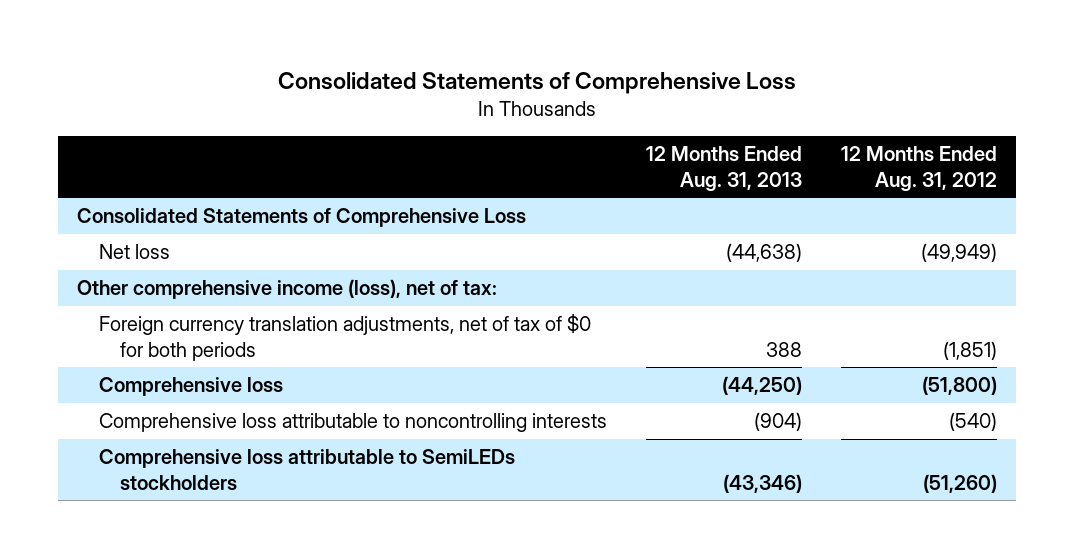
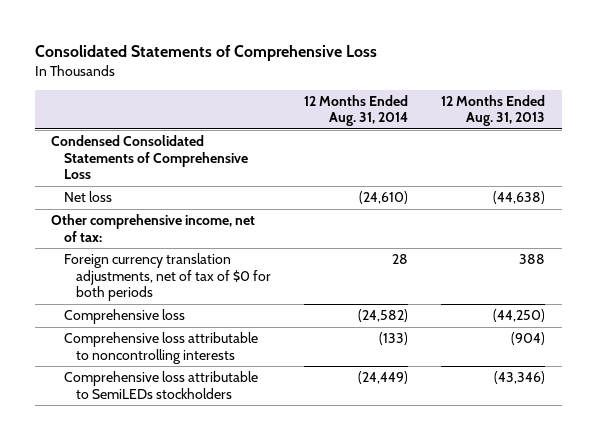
[840,146,997,191] 12 Months Ended Aug. 31, 2012 -> none
none -> [303,95,408,127] 12 Months Ended Aug. 31, 2014
[77,208,527,228] Consolidated Statements of Comprehensive Loss -> [51,135,248,180] Condensed Consolidated Statements of Comprehensive Loss
[77,279,498,300] Other comprehensive income (loss), net of tax: -> [51,214,256,242] Other comprehensive income, net of tax:

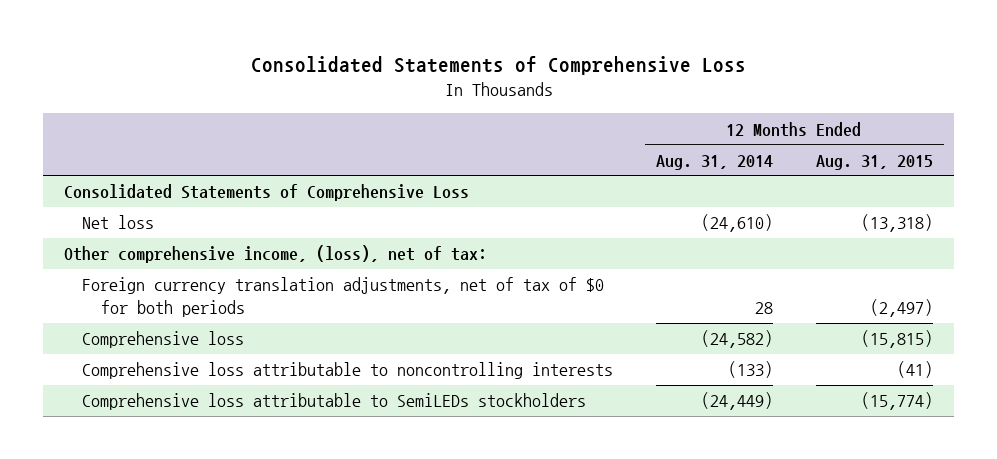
[441,95,546,127] 12 Months Ended Aug. 31, 2013 -> none
none -> [815,154,933,170] Aug. 31, 2015
[51,135,248,180] Condensed Consolidated Statements of Comprehensive Loss -> [64,184,470,202] Consolidated Statements of Comprehensive Loss
[51,214,256,242] Other comprehensive income, net of tax: -> [64,245,488,264] Other comprehensive income, (loss), net of tax:

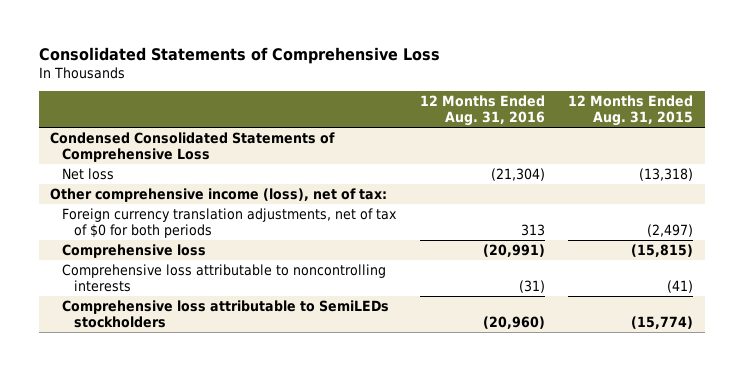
[656,154,774,170] Aug. 31, 2014 -> none
none -> [419,95,545,127] 12 Months Ended Aug. 31, 2016
[64,184,470,202] Consolidated Statements of Comprehensive Loss -> [50,131,336,163] Condensed Consolidated Statements of Comprehensive Loss
[64,245,488,264] Other comprehensive income, (loss), net of tax: -> [50,187,388,202] Other comprehensive income (loss), net of tax:

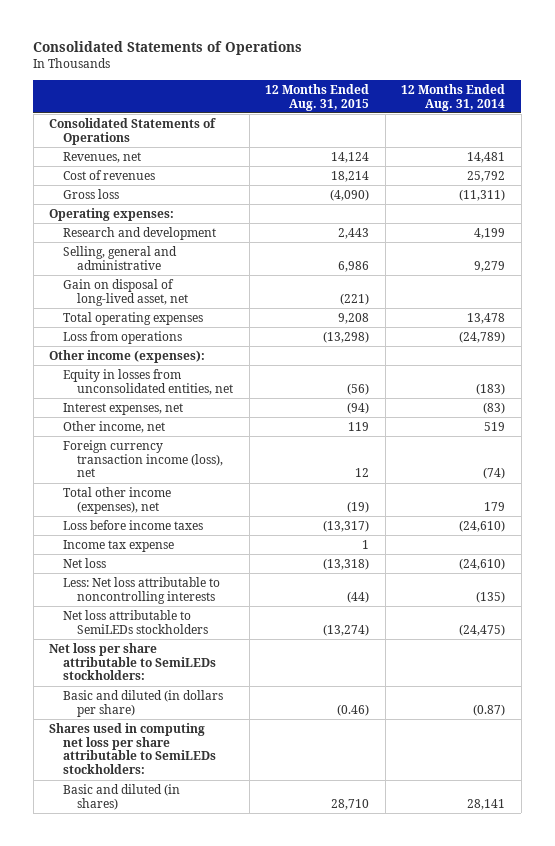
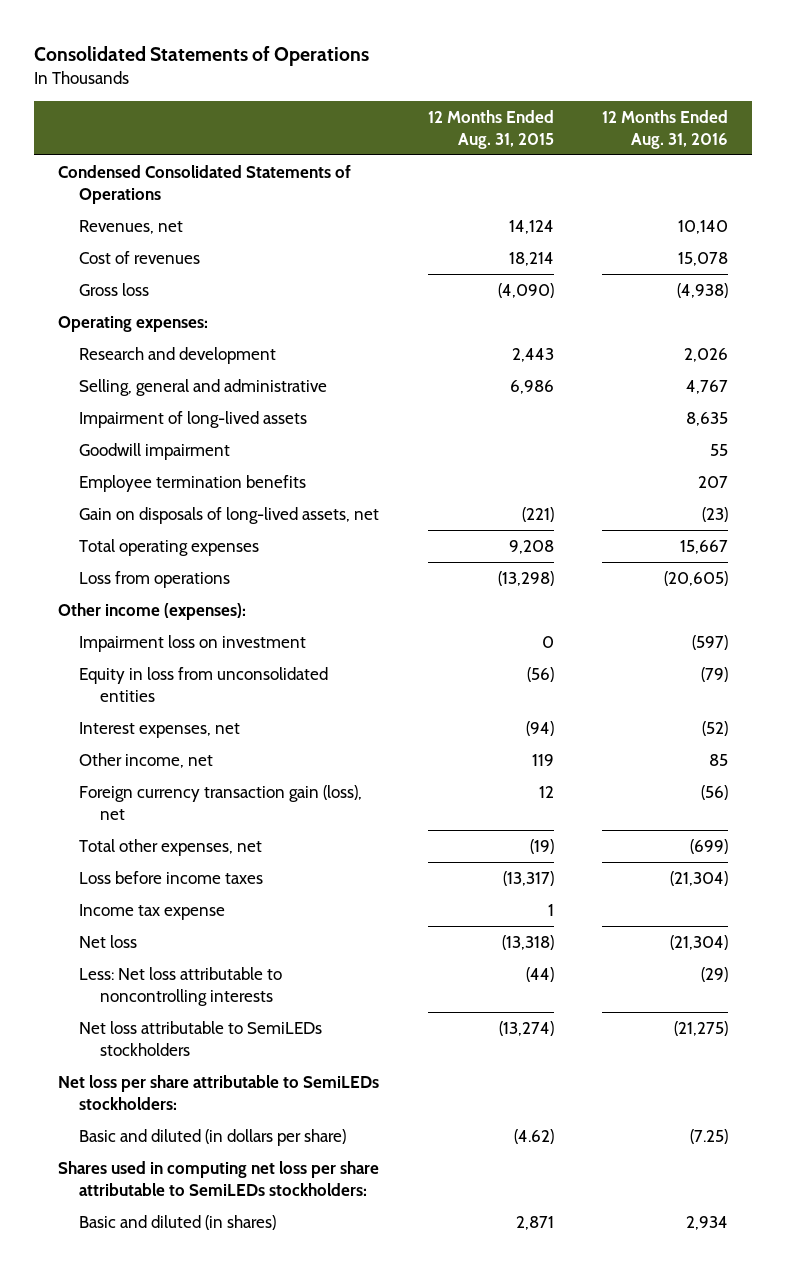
[401,83,506,111] 12 Months Ended Aug. 31, 2014 -> none
none -> [601,109,728,149] 12 Months Ended Aug. 31, 2016
[49,117,217,145] Consolidated Statements of Operations -> [58,165,352,205] Condensed Consolidated Statements of Operations
none -> [79,411,308,429] Impairment of long-lived assets
none -> [79,443,231,461] Goodwill impairment
none -> [79,475,307,493] Employee termination benefits
[63,278,189,306] Gain on disposal of long-lived asset, net -> [79,507,380,525] Gain on disposals of long-lived assets, net
none -> [79,635,307,653] Impairment loss on investment
[63,368,234,395] Equity in losses from unconsolidated entities, net -> [79,667,329,703] Equity in loss from unconsolidated entities
[63,439,224,478] Foreign currency transaction income (loss), net -> [79,785,363,821] Foreign currency transaction gain (loss), net
[63,486,172,514] Total other income (expenses), net -> [79,839,263,857] Total other expenses, net
[337,703,370,716] (0.46) -> [513,1129,554,1145] (4.62)
[331,798,370,810] 28,710 -> [515,1216,554,1231] 2,871

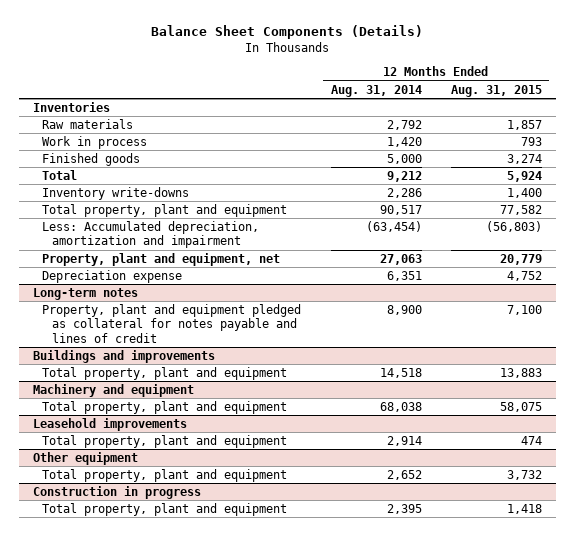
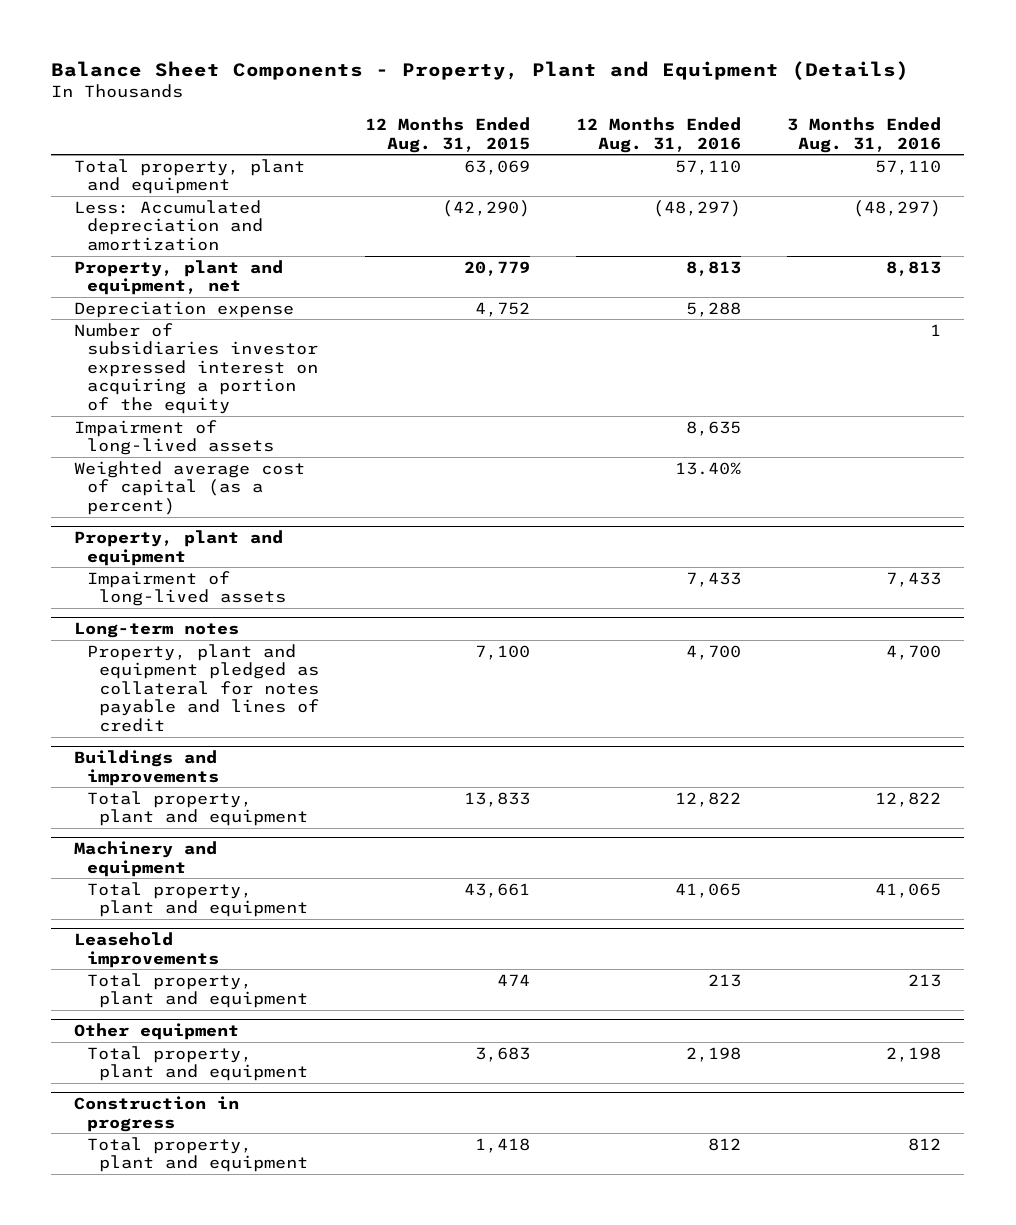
[151,25,424,40] Balance Sheet Components (Details) -> [51,61,910,81] Balance Sheet Components - Property, Plant and Equipment (Details)
[330,84,422,97] Aug. 31, 2014 -> none
none -> [576,117,742,153] 12 Months Ended Aug. 31, 2016
none -> [787,117,942,153] 3 Months Ended Aug. 31, 2016
[33,101,111,112] Inventories -> none
[42,118,134,129] Raw materials -> none
[42,135,148,149] Work in process -> none
[42,152,141,166] Finished goods -> none
[42,169,78,180] Total -> none
[42,186,190,200] Inventory write-downs -> none
[499,204,542,215] 77,582 -> [464,159,531,175] 63,069
[42,220,260,249] Less: Accumulated depreciation, amortization and impairment -> [74,199,263,251] Less: Accumulated depreciation and amortization
[485,220,542,232] (56,803) -> [442,199,531,217] (42,290)
none -> [74,322,318,414] Number of subsidiaries investor expressed interest on acquiring a portion of the equity
none -> [74,419,274,456] Impairment of long-lived assets
none -> [74,460,306,515] Weighted average cost of capital (as a percent)
none -> [74,530,284,566] Property, plant and equipment
none -> [86,570,287,607] Impairment of long-lived assets
[499,367,542,378] 13,883 -> [464,791,531,807] 13,833
[499,401,542,412] 58,075 -> [464,882,531,898] 43,661
[506,469,542,480] 3,732 -> [475,1046,531,1062] 3,683

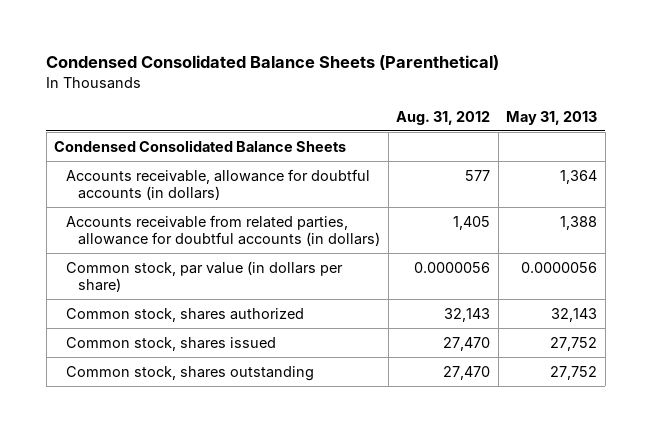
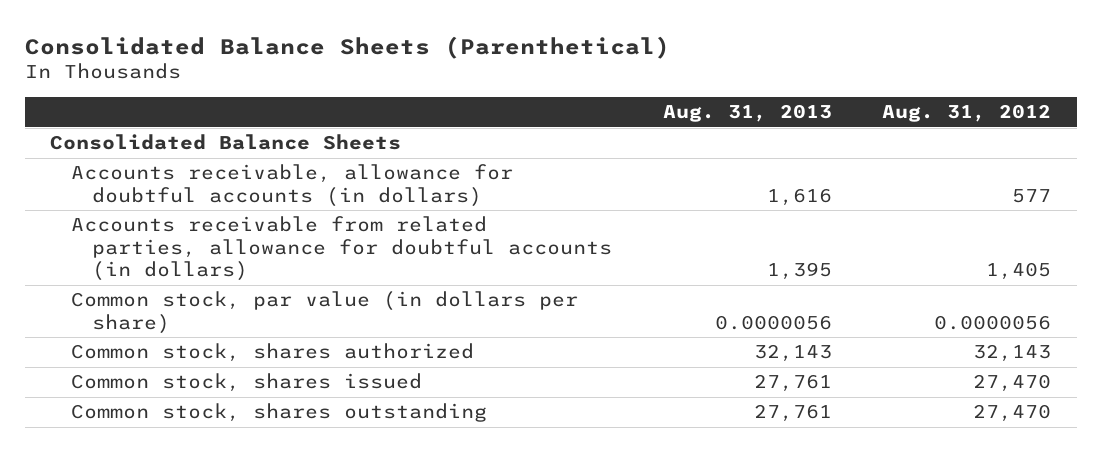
[46,55,500,71] Condensed Consolidated Balance Sheets (Parenthetical) -> [25,35,671,59] Consolidated Balance Sheets (Parenthetical)
[506,110,598,125] May 31, 2013 -> none
none -> [662,104,832,123] Aug. 31, 2013
[54,139,347,152] Condensed Consolidated Balance Sheets -> [50,134,402,151] Consolidated Balance Sheets

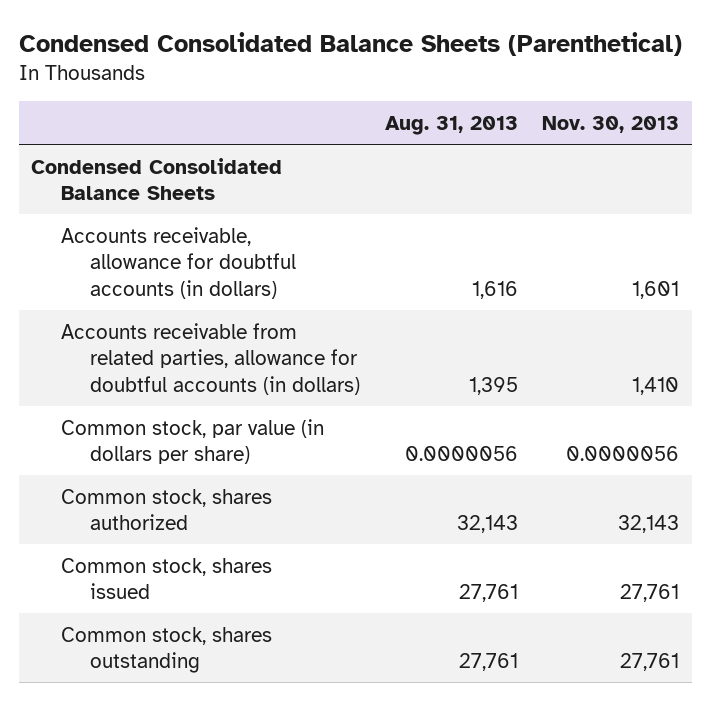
[25,35,671,59] Consolidated Balance Sheets (Parenthetical) -> [18,31,682,56] Condensed Consolidated Balance Sheets (Parenthetical)
[882,104,1052,123] Aug. 31, 2012 -> none
none -> [542,115,680,133] Nov. 30, 2013
[50,134,402,151] Consolidated Balance Sheets -> [31,157,283,201] Condensed Consolidated Balance Sheets

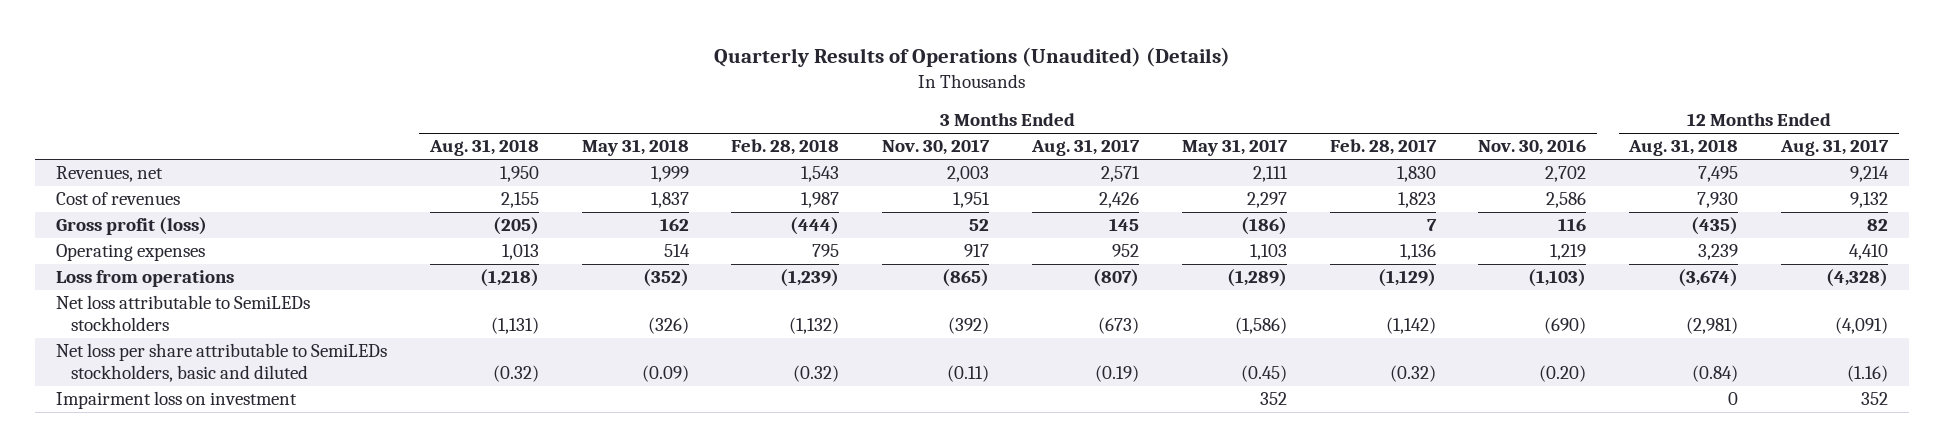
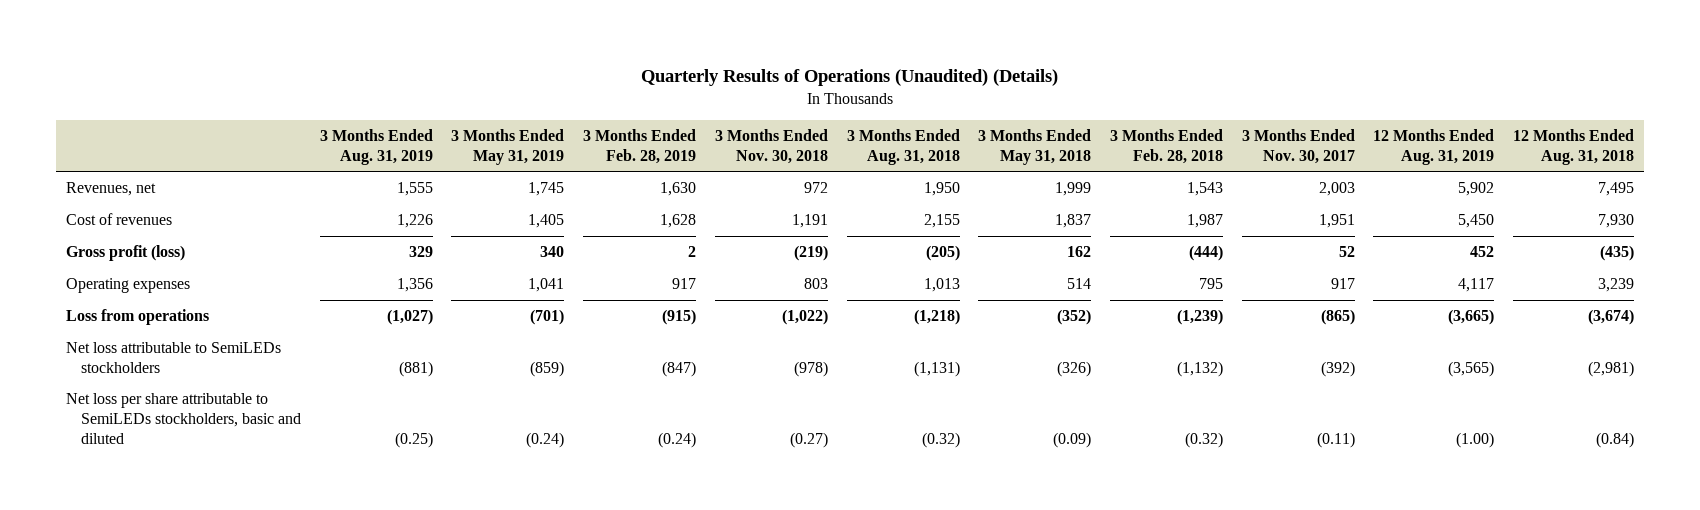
[1031,139,1141,157] Aug. 31, 2017 -> none
[1181,139,1288,157] May 31, 2017 -> none
[1329,139,1437,156] Feb. 28, 2017 -> none
[1478,139,1587,156] Nov. 30, 2016 -> none
[1779,139,1889,157] Aug. 31, 2017 -> none
none -> [319,128,433,165] 3 Months Ended Aug. 31, 2019
none -> [451,128,565,165] 3 Months Ended May 31, 2019
none -> [583,128,697,164] 3 Months Ended Feb. 28, 2019
none -> [714,128,828,164] 3 Months Ended Nov. 30, 2018
none -> [1373,128,1495,165] 12 Months Ended Aug. 31, 2019
[56,391,298,410] Impairment loss on investment -> none

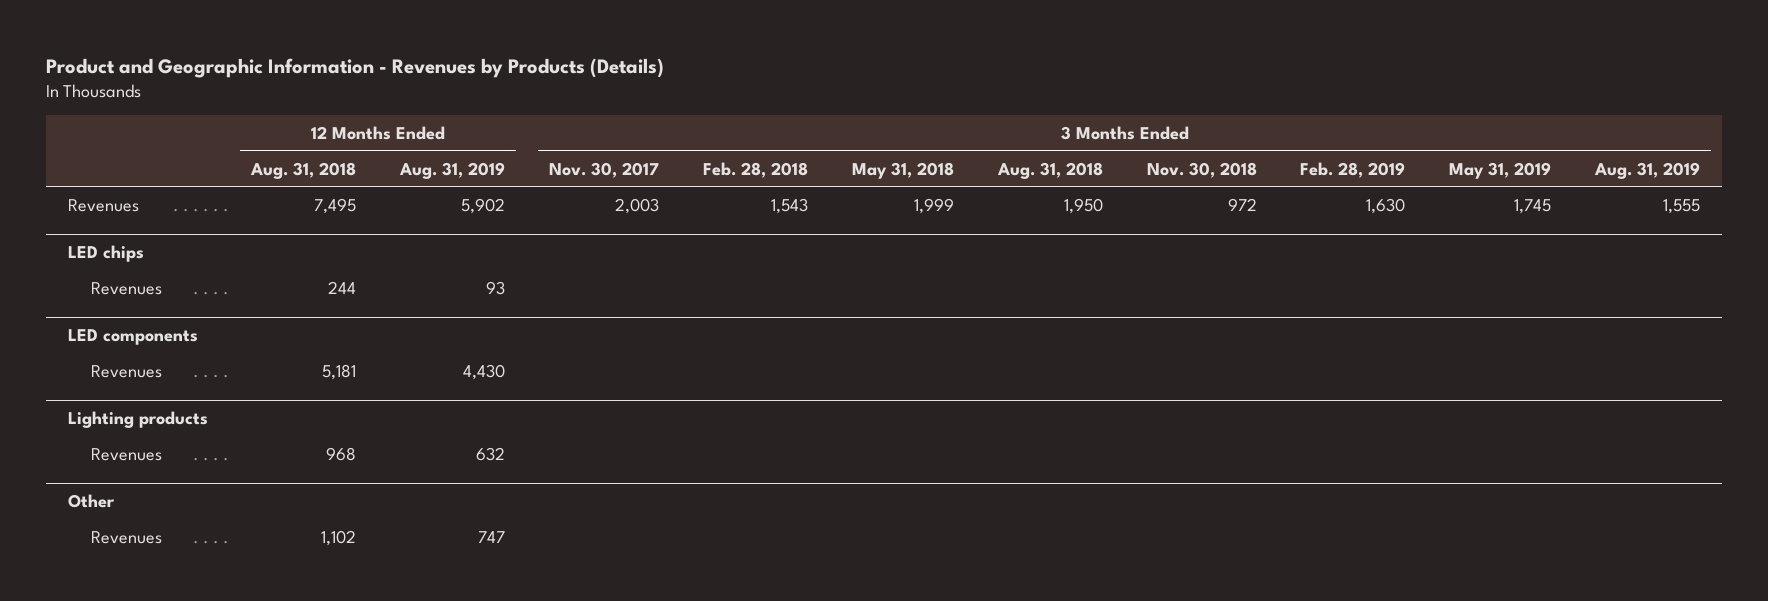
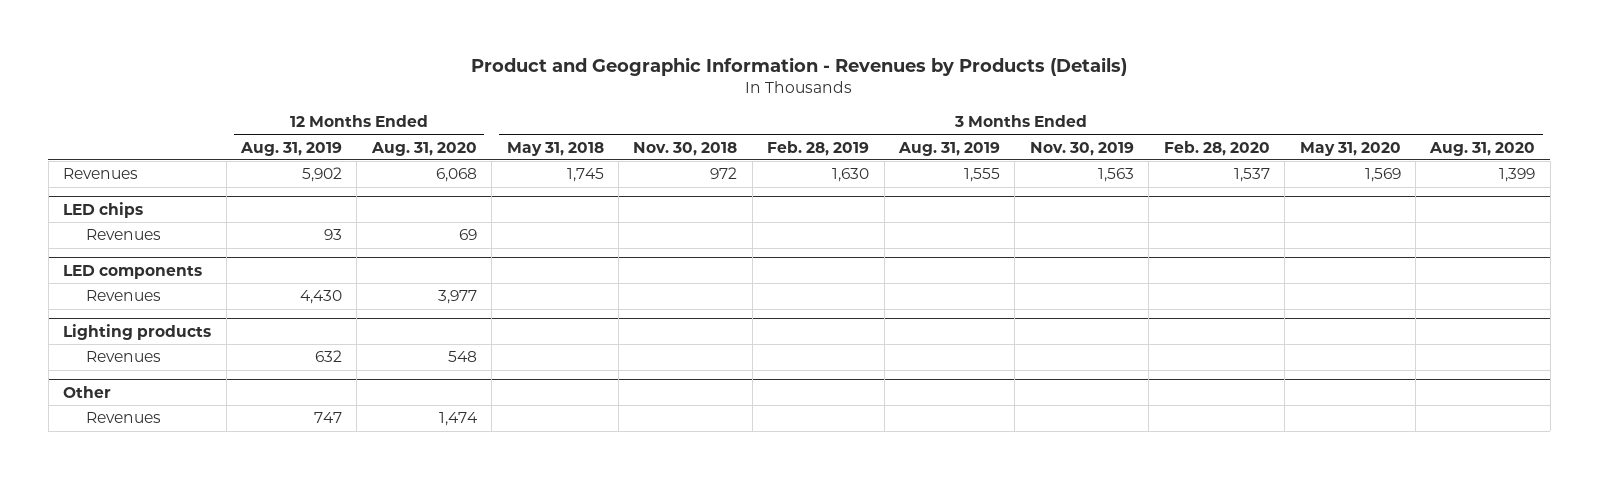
[250,161,357,179] Aug. 31, 2018 -> none
[549,161,660,178] Nov. 30, 2017 -> none
[702,161,808,178] Feb. 28, 2018 -> none
[996,161,1103,179] Aug. 31, 2018 -> none
[1449,161,1552,179] May 31, 2019 -> none
none -> [370,141,477,156] Aug. 31, 2020
none -> [1029,141,1134,156] Nov. 30, 2019
none -> [1163,140,1270,156] Feb. 28, 2020
none -> [1299,141,1401,156] May 31, 2020
none -> [1429,141,1536,156] Aug. 31, 2020
[913,197,954,214] 1,999 -> [566,168,604,183] 1,745

